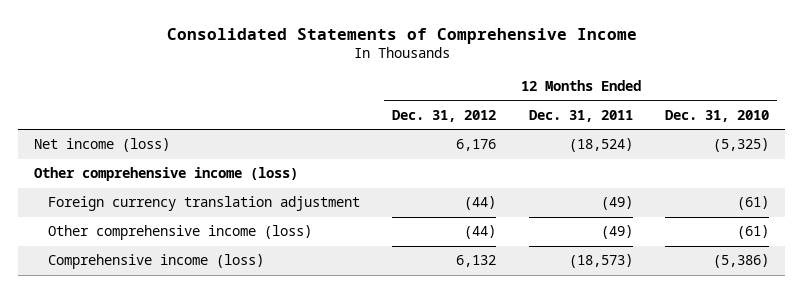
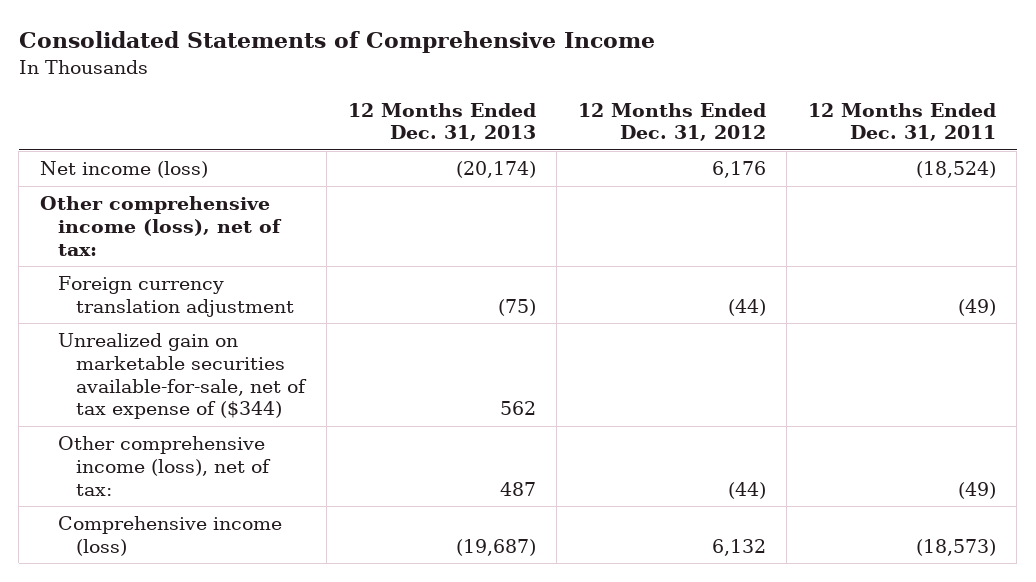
[665,109,770,122] Dec. 31, 2010 -> none
none -> [347,102,536,142] 12 Months Ended Dec. 31, 2013
[34,167,299,182] Other comprehensive income (loss) -> [39,196,283,256] Other comprehensive income (loss), net of tax:
none -> [58,333,308,420] Unrealized gain on marketable securities available-for-sale, net of tax expense of ($344)
[47,225,312,241] Other comprehensive income (loss) -> [58,436,272,496] Other comprehensive income (loss), net of tax:

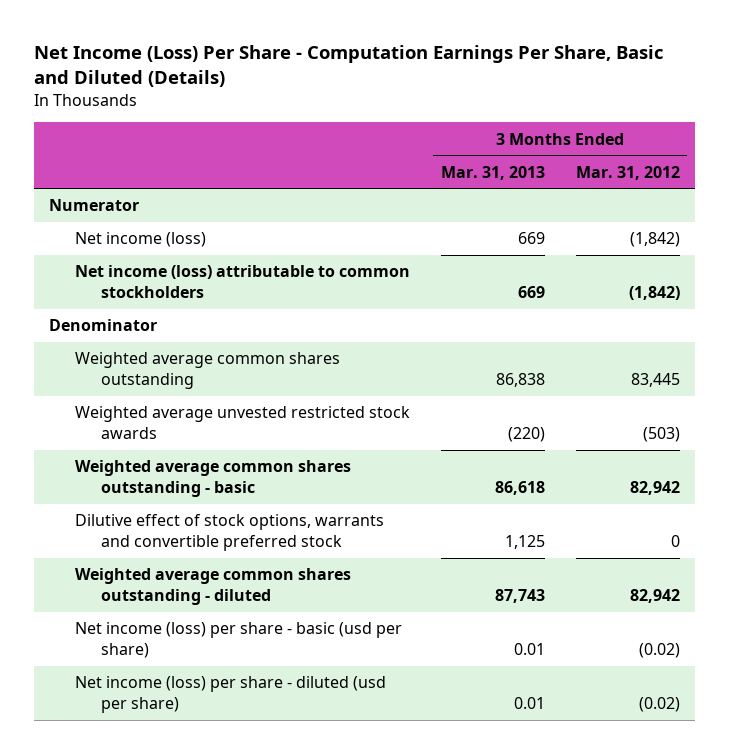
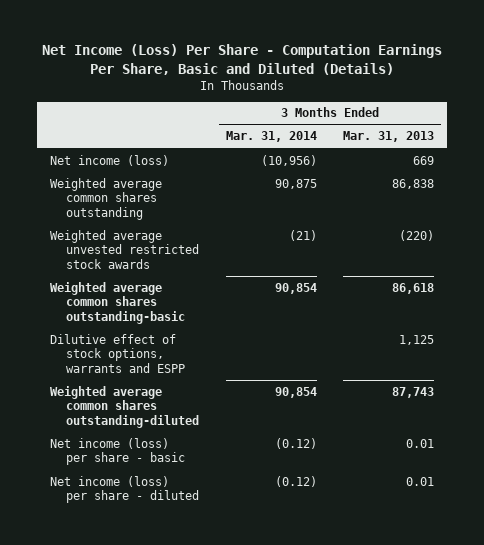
[575,165,680,180] Mar. 31, 2012 -> none
none -> [225,131,317,143] Mar. 31, 2014
[49,199,140,212] Numerator -> none
[74,265,410,298] Net income (loss) attributable to common stockholders -> none
[49,319,158,332] Denominator -> none
[74,460,351,497] Weighted average common shares outstanding - basic -> [50,281,186,325] Weighted average common shares outstanding-basic
[74,514,384,551] Dilutive effect of stock options, warrants and convertible preferred stock -> [50,333,186,374] Dilutive effect of stock options, warrants and ESPP
[74,568,351,605] Weighted average common shares outstanding - diluted -> [50,385,200,429] Weighted average common shares outstanding-diluted
[74,622,402,658] Net income (loss) per share - basic (usd per share) -> [50,437,186,466] Net income (loss) per share - basic
[74,676,386,713] Net income (loss) per share - diluted (usd per share) -> [50,475,200,504] Net income (loss) per share - diluted

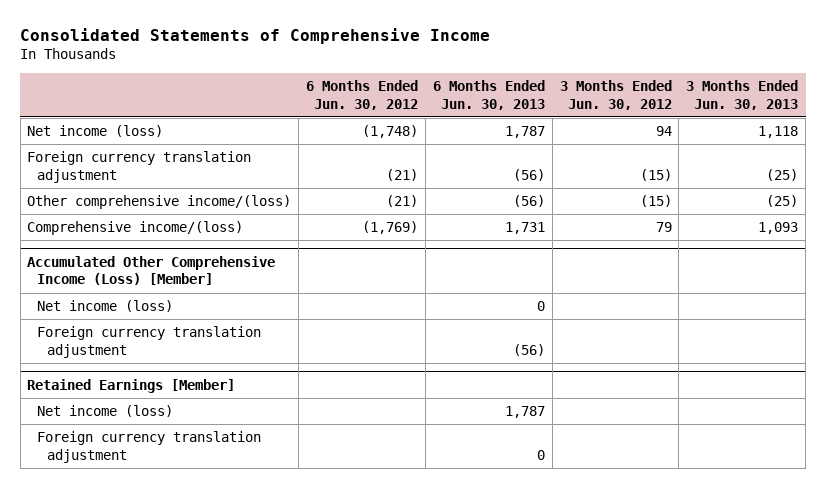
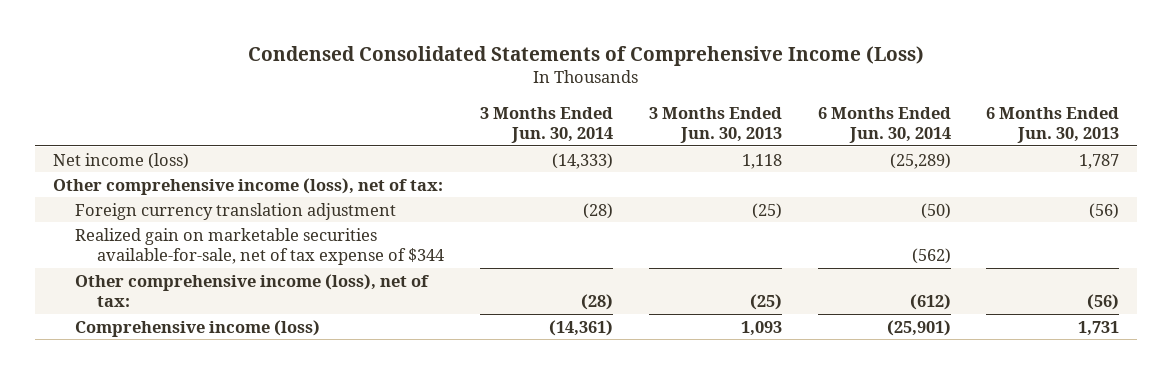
[20,28,491,45] Consolidated Statements of Comprehensive Income -> [248,45,925,66] Condensed Consolidated Statements of Comprehensive Income (Loss)
[306,80,419,110] 6 Months Ended Jun. 30, 2012 -> none
[559,80,672,110] 3 Months Ended Jun. 30, 2012 -> none
none -> [480,106,614,144] 3 Months Ended Jun. 30, 2014
none -> [817,106,951,144] 6 Months Ended Jun. 30, 2014
none -> [52,177,443,195] Other comprehensive income (loss), net of tax:
[27,255,276,286] Accumulated Other Comprehensive Income (Loss) [Member] -> none
[37,300,174,313] Net income (loss) -> none
[37,326,262,358] Foreign currency translation adjustment -> none
[27,378,236,393] Retained Earnings [Member] -> none
[37,405,174,418] Net income (loss) -> none
[37,431,262,463] Foreign currency translation adjustment -> none
none -> [75,227,445,266] Realized gain on marketable securities available-for-sale, net of tax expense of $344
[27,195,292,210] Other comprehensive income/(loss) -> [75,273,430,308] Other comprehensive income (loss), net of tax:
[27,221,244,236] Comprehensive income/(loss) -> [75,319,321,337] Comprehensive income (loss)

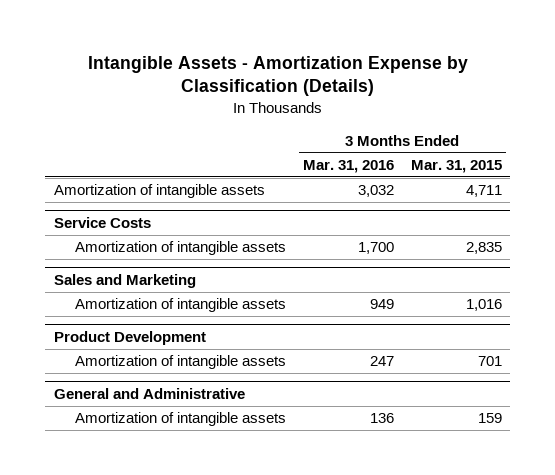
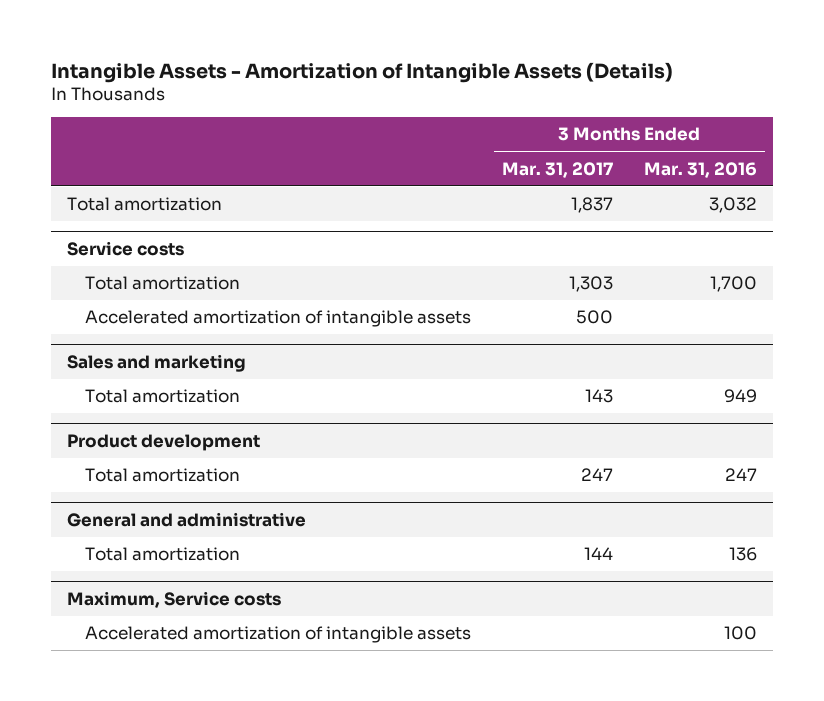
[87,55,468,97] Intangible Assets - Amortization Expense by Classification (Details) -> [51,61,674,83] Intangible Assets - Amortization of Intangible Assets (Details)
[410,159,502,173] Mar. 31, 2015 -> none
none -> [501,161,613,178] Mar. 31, 2017
[53,184,265,199] Amortization of intangible assets -> [66,197,222,212] Total amortization
[53,217,151,229] Service Costs -> [66,240,184,256] Service costs
[75,241,287,256] Amortization of intangible assets -> [84,276,240,291] Total amortization
none -> [84,310,471,328] Accelerated amortization of intangible assets
[53,274,196,289] Sales and Marketing -> [66,353,246,372] Sales and marketing
[75,298,287,313] Amortization of intangible assets -> [84,389,240,404] Total amortization
[53,331,206,346] Product Development -> [66,433,260,451] Product development
[75,355,287,370] Amortization of intangible assets -> [84,468,240,483] Total amortization
[53,388,245,400] General and Administrative -> [66,511,306,527] General and administrative
[75,412,287,427] Amortization of intangible assets -> [84,547,240,562] Total amortization
none -> [66,590,281,608] Maximum, Service costs
none -> [84,626,471,644] Accelerated amortization of intangible assets

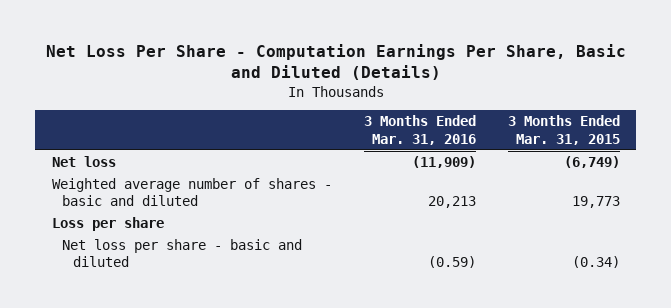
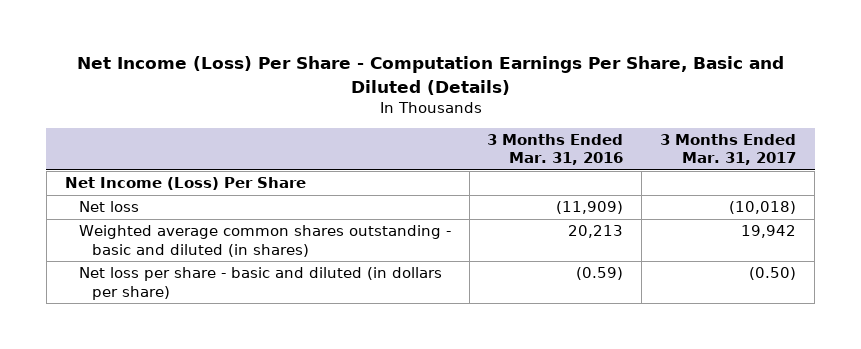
[45,43,626,81] Net Loss Per Share - Computation Earnings Per Share, Basic and Diluted (Details) -> [76,56,784,95] Net Income (Loss) Per Share - Computation Earnings Per Share, Basic and Diluted (Details)
[507,115,620,145] 3 Months Ended Mar. 31, 2015 -> none
none -> [660,134,797,166] 3 Months Ended Mar. 31, 2017
none -> [64,177,306,191] Net Income (Loss) Per Share
[51,217,164,232] Loss per share -> none
[51,178,332,207] Weighted average number of shares - basic and diluted -> [78,225,451,257] Weighted average common shares outstanding - basic and diluted (in shares)
[62,239,303,268] Net loss per share - basic and diluted -> [78,267,442,300] Net loss per share - basic and diluted (in dollars per share)

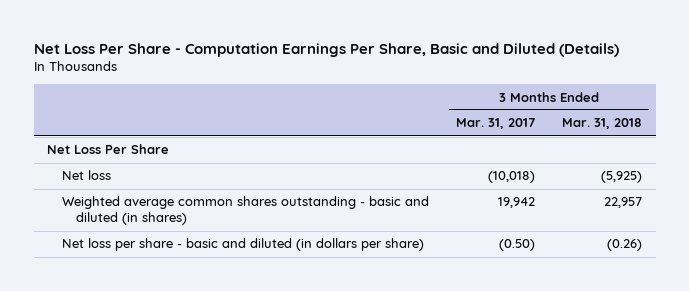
[76,56,784,95] Net Income (Loss) Per Share - Computation Earnings Per Share, Basic and Diluted (Details) -> [33,42,619,57] Net Loss Per Share - Computation Earnings Per Share, Basic and Diluted (Details)
[487,134,624,166] 3 Months Ended Mar. 31, 2016 -> none
none -> [562,118,643,130] Mar. 31, 2018
[64,177,306,191] Net Income (Loss) Per Share -> [47,144,170,155] Net Loss Per Share

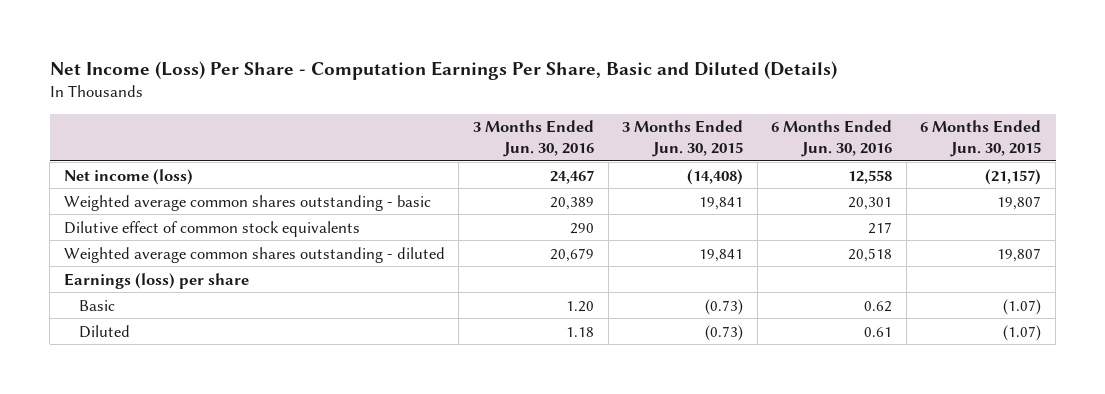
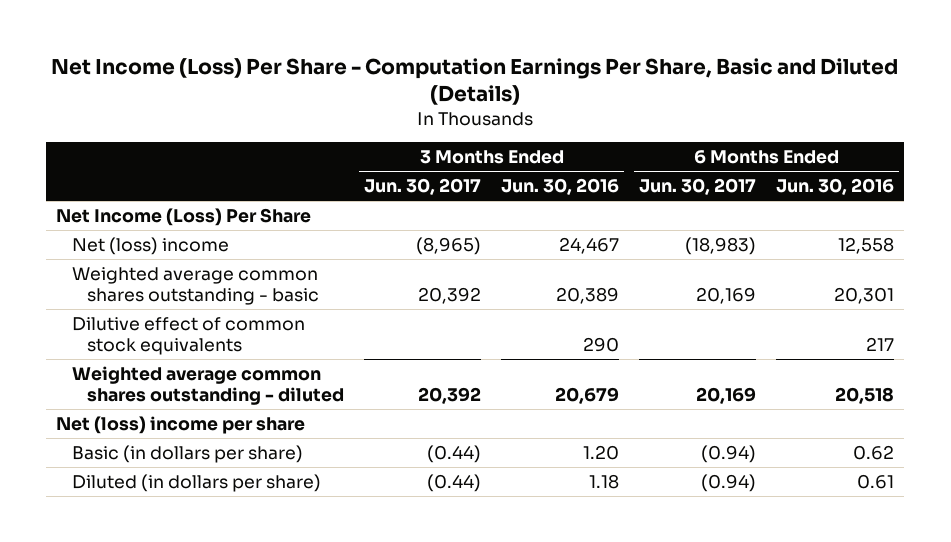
[622,120,744,157] 3 Months Ended Jun. 30, 2015 -> none
[920,120,1042,157] 6 Months Ended Jun. 30, 2015 -> none
none -> [364,178,482,196] Jun. 30, 2017
none -> [639,178,757,196] Jun. 30, 2017
none -> [56,207,312,226] Net Income (Loss) Per Share
[63,168,193,185] Net income (loss) -> [71,236,229,255] Net (loss) income
[63,272,249,289] Earnings (loss) per share -> [56,415,306,434] Net (loss) income per share
[78,299,115,311] Basic -> [71,444,303,463] Basic (in dollars per share)
[78,324,130,338] Diluted -> [71,473,321,492] Diluted (in dollars per share)

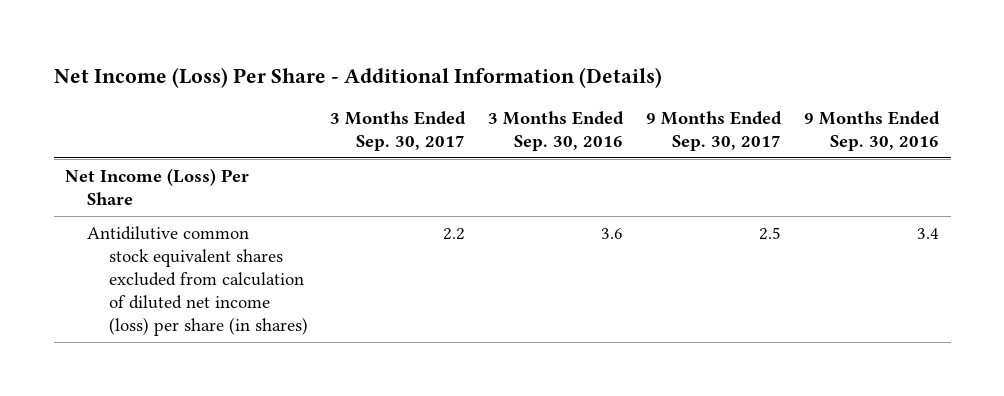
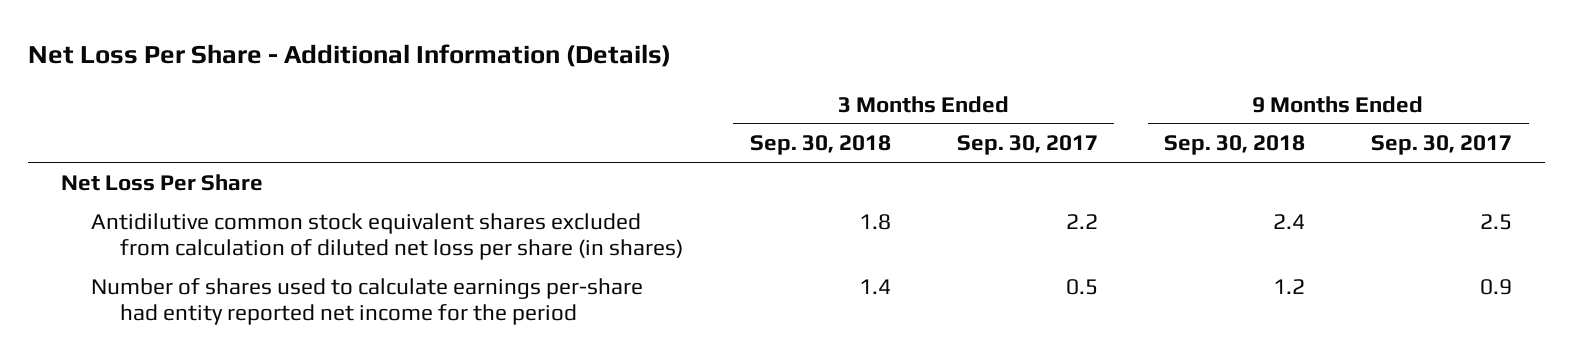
[53,66,662,88] Net Income (Loss) Per Share - Additional Information (Details) -> [27,43,671,67] Net Loss Per Share - Additional Information (Details)
[488,110,625,152] 3 Months Ended Sep. 30, 2016 -> none
[804,110,941,152] 9 Months Ended Sep. 30, 2016 -> none
none -> [749,135,891,156] Sep. 30, 2018
none -> [1164,135,1306,156] Sep. 30, 2018
[65,167,250,205] Net Income (Loss) Per Share -> [60,173,263,191] Net Loss Per Share
[86,225,308,337] Antidilutive common stock equivalent shares excluded from calculation of diluted net income (loss) per share (in shares) -> [90,212,684,260] Antidilutive common stock equivalent shares excluded from calculation of diluted net loss per share (in shares)
none -> [90,277,643,325] Number of shares used to calculate earnings per-share had entity reported net income for the period

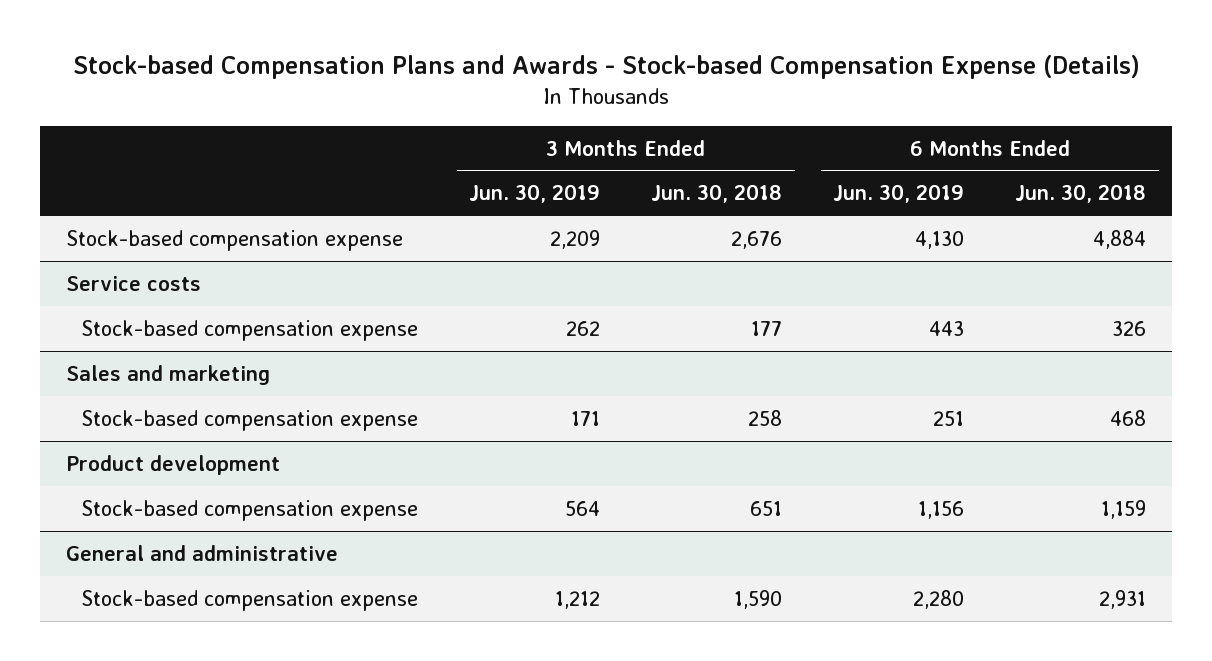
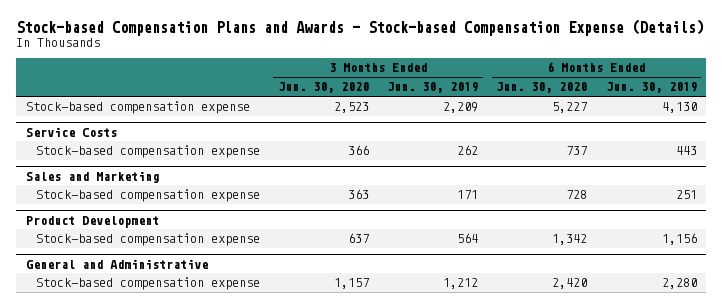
[651,184,783,204] Jun. 30, 2018 -> none
[1015,184,1147,204] Jun. 30, 2018 -> none
none -> [277,82,369,94] Jun. 30, 2020
none -> [496,82,588,94] Jun. 30, 2020
[65,275,201,291] Service costs -> [25,126,117,137] Service Costs
[65,364,270,385] Sales and marketing -> [25,170,159,183] Sales and Marketing
[65,454,280,475] Product development -> [25,215,159,228] Product Development
[65,544,338,561] General and administrative -> [25,258,208,269] General and Administrative

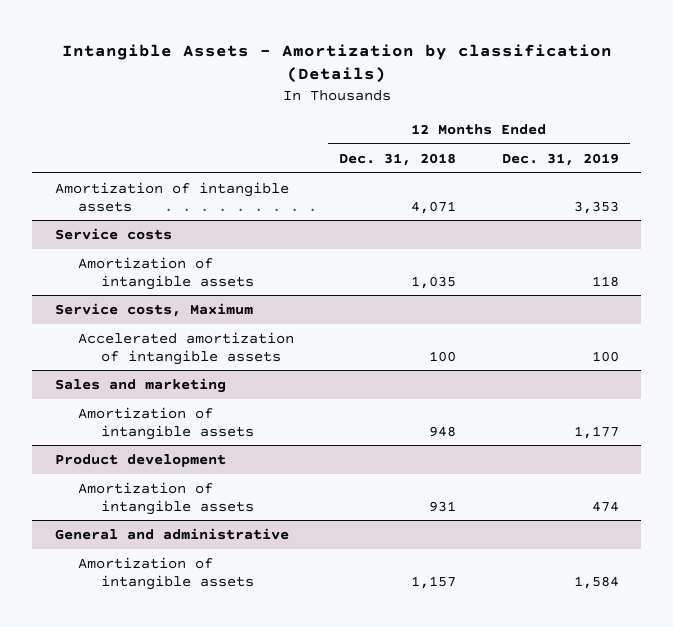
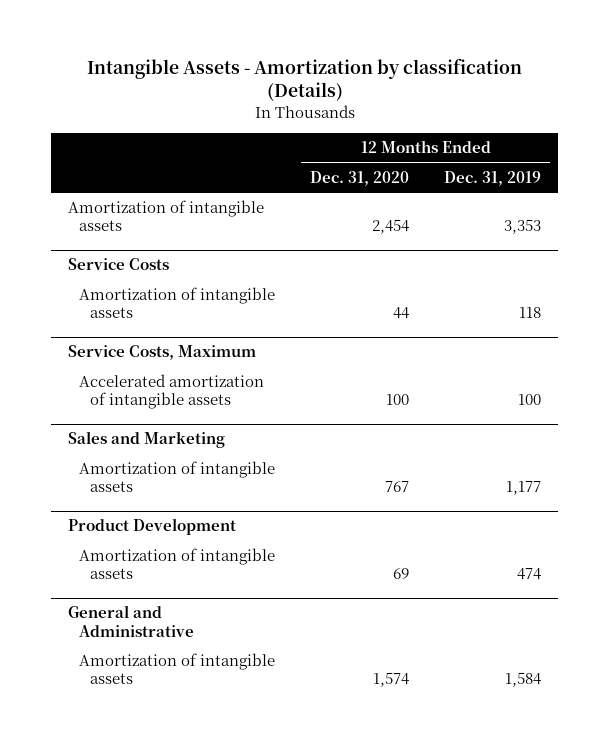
[339,152,457,166] Dec. 31, 2018 -> none
none -> [310,170,410,186] Dec. 31, 2020
[54,227,172,240] Service costs -> [68,258,170,271] Service Costs
[54,302,253,317] Service costs, Maximum -> [68,345,257,361] Service Costs, Maximum
[54,377,226,393] Sales and marketing -> [68,431,226,449] Sales and Marketing
[54,453,226,467] Product development -> [68,518,237,536] Product Development
[54,527,289,540] General and administrative -> [68,605,195,637] General and Administrative

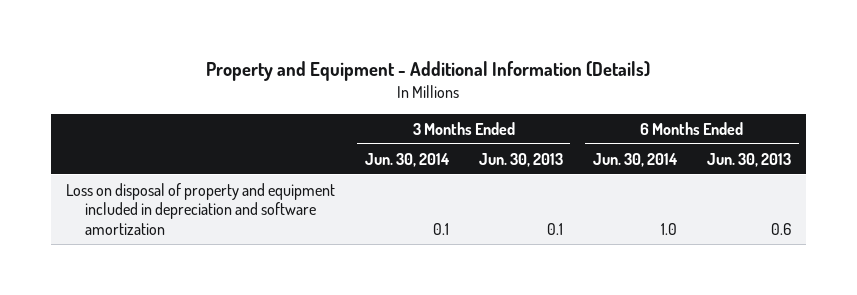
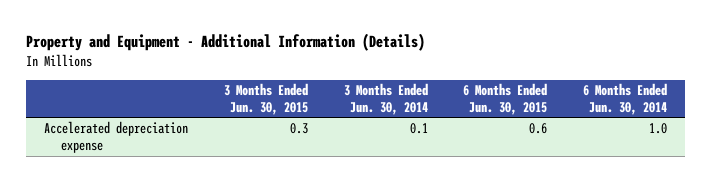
[478,152,563,167] Jun. 30, 2013 -> none
[707,152,792,167] Jun. 30, 2013 -> none
none -> [223,82,308,115] 3 Months Ended Jun. 30, 2015
none -> [463,82,548,115] 6 Months Ended Jun. 30, 2015
[65,182,335,235] Loss on disposal of property and equipment included in depreciation and software amortization -> [43,121,188,154] Accelerated depreciation expense

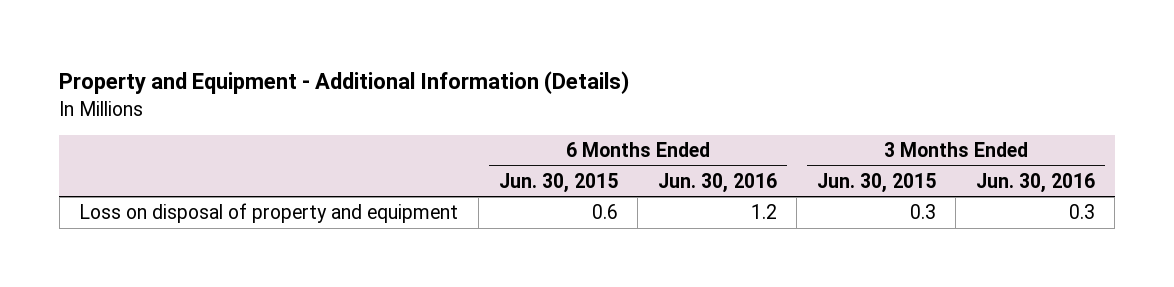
[343,82,428,115] 3 Months Ended Jun. 30, 2014 -> none
[583,82,668,115] 6 Months Ended Jun. 30, 2014 -> none
none -> [657,172,777,193] Jun. 30, 2016
none -> [975,172,1095,193] Jun. 30, 2016
[43,121,188,154] Accelerated depreciation expense -> [79,203,459,224] Loss on disposal of property and equipment

